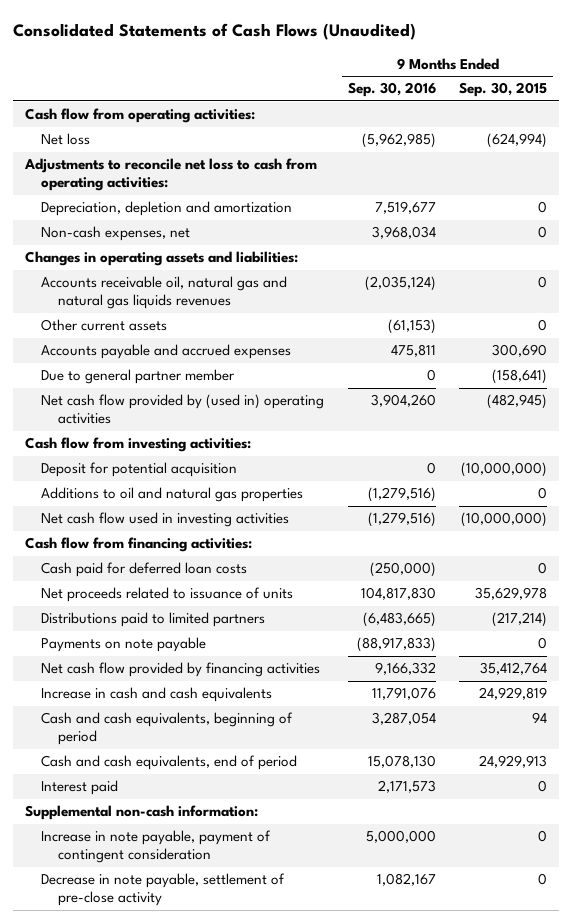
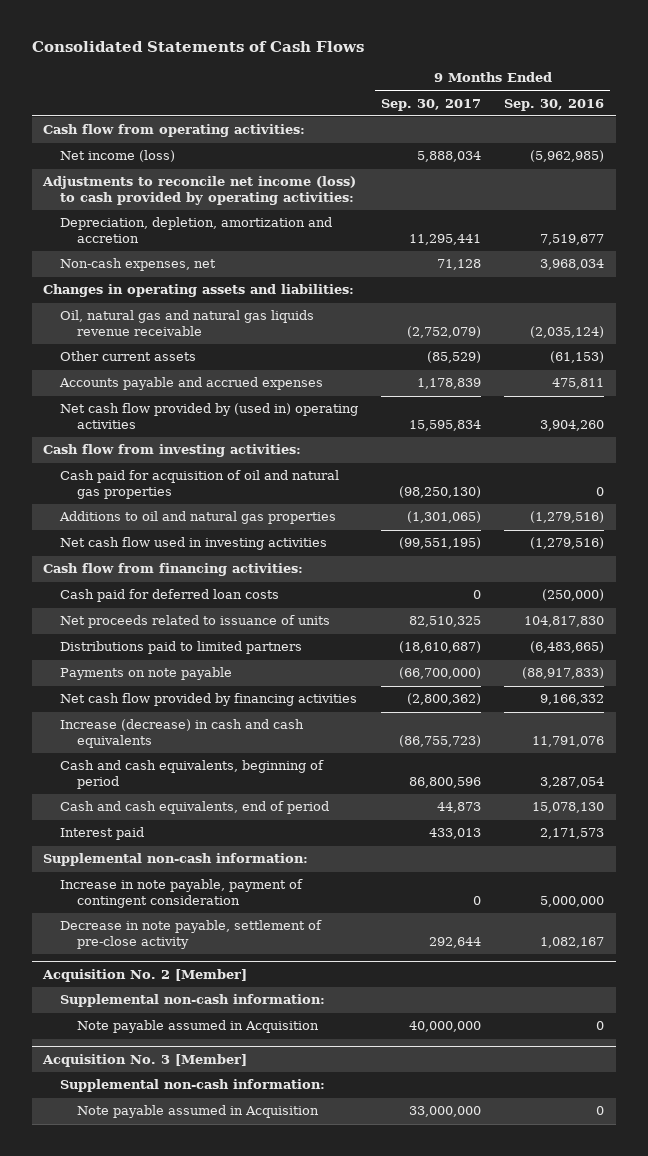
[12,23,416,41] Consolidated Statements of Cash Flows (Unaudited) -> [31,40,364,52] Consolidated Statements of Cash Flows
[459,82,548,98] Sep. 30, 2015 -> none
none -> [381,98,482,111] Sep. 30, 2017
[41,133,91,146] Net loss -> [60,150,176,163] Net income (loss)
[23,158,317,192] Adjustments to reconcile net loss to cash from operating activities: -> [42,176,357,206] Adjustments to reconcile net income (loss) to cash provided by operating activities:
[41,201,293,217] Depreciation, depletion and amortization -> [60,217,333,244] Depreciation, depletion, amortization and accretion
[41,276,288,310] Accounts receivable oil, natural gas and natural gas liquids revenues -> [60,310,315,337] Oil, natural gas and natural gas liquids revenue receivable
[41,369,236,385] Due to general partner member -> none
[41,462,238,478] Deposit for potential acquisition -> none
none -> [60,470,340,500] Cash paid for acquisition of oil and natural gas properties
[41,687,273,703] Increase in cash and cash equivalents -> [60,719,305,749] Increase (decrease) in cash and cash equivalents
none -> [42,969,248,983] Acquisition No. 2 [Member]
none -> [60,994,326,1008] Supplemental non-cash information:
none -> [76,1020,319,1034] Note payable assumed in Acquisition
none -> [42,1054,248,1068] Acquisition No. 3 [Member]
none -> [60,1079,326,1093] Supplemental non-cash information:
none -> [76,1105,319,1119] Note payable assumed in Acquisition

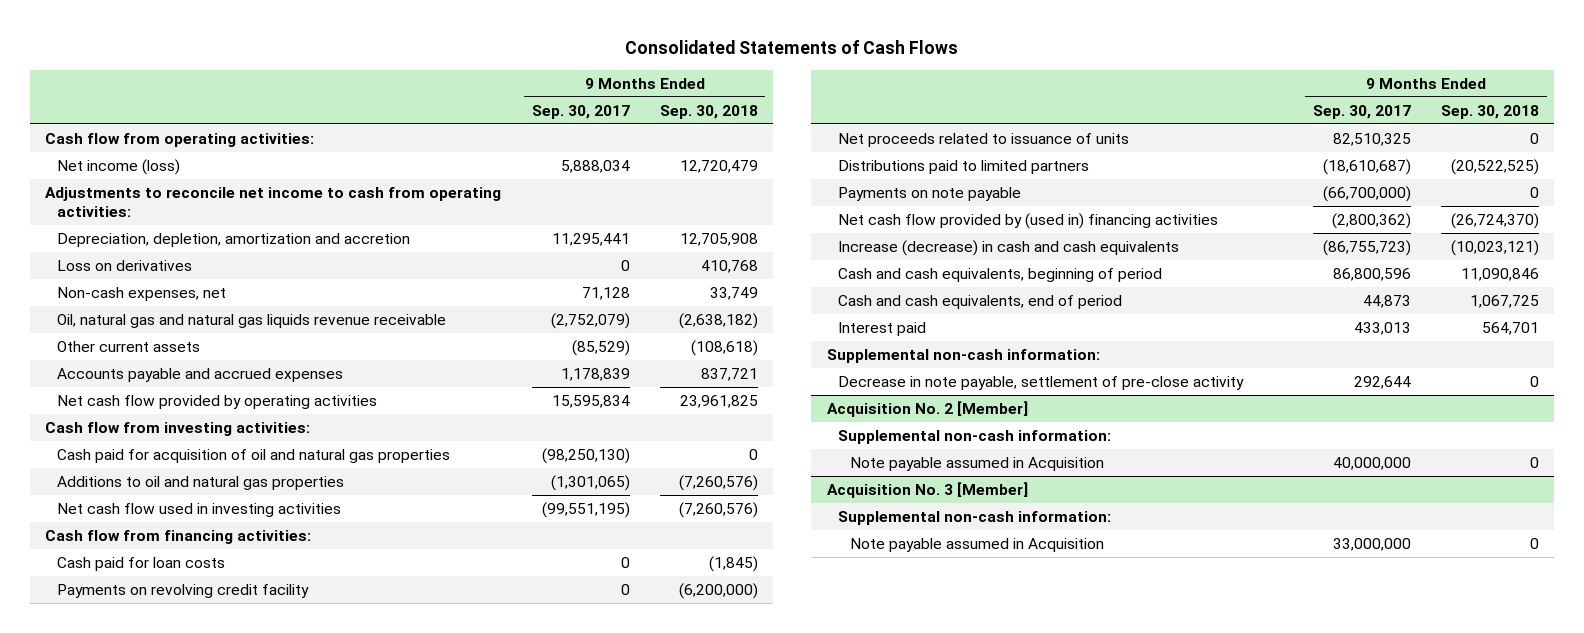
[504,98,605,111] Sep. 30, 2016 -> none
none -> [659,104,758,119] Sep. 30, 2018
[42,176,357,206] Adjustments to reconcile net income (loss) to cash provided by operating activities: -> [45,186,502,217] Adjustments to reconcile net income to cash from operating activities:
none -> [56,259,192,271] Loss on derivatives
[43,284,355,298] Changes in operating assets and liabilities: -> none
[60,403,359,430] Net cash flow provided by (used in) operating activities -> [56,394,377,409] Net cash flow provided by operating activities
[60,589,280,603] Cash paid for deferred loan costs -> [56,556,225,571] Cash paid for loan costs
none -> [56,583,309,598] Payments on revolving credit facility
[60,693,358,707] Net cash flow provided by financing activities -> [838,212,1219,229] Net cash flow provided by (used in) financing activities
[60,879,304,909] Increase in note payable, payment of contingent consideration -> none

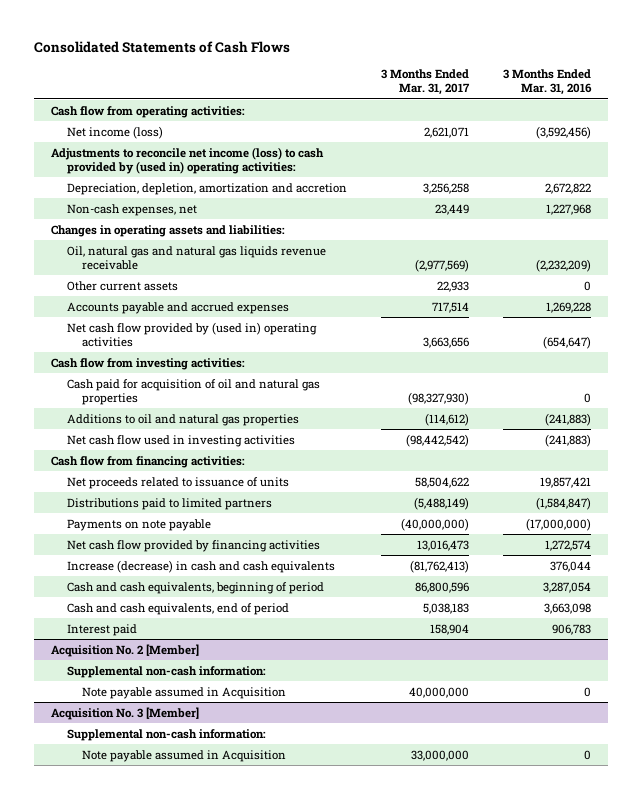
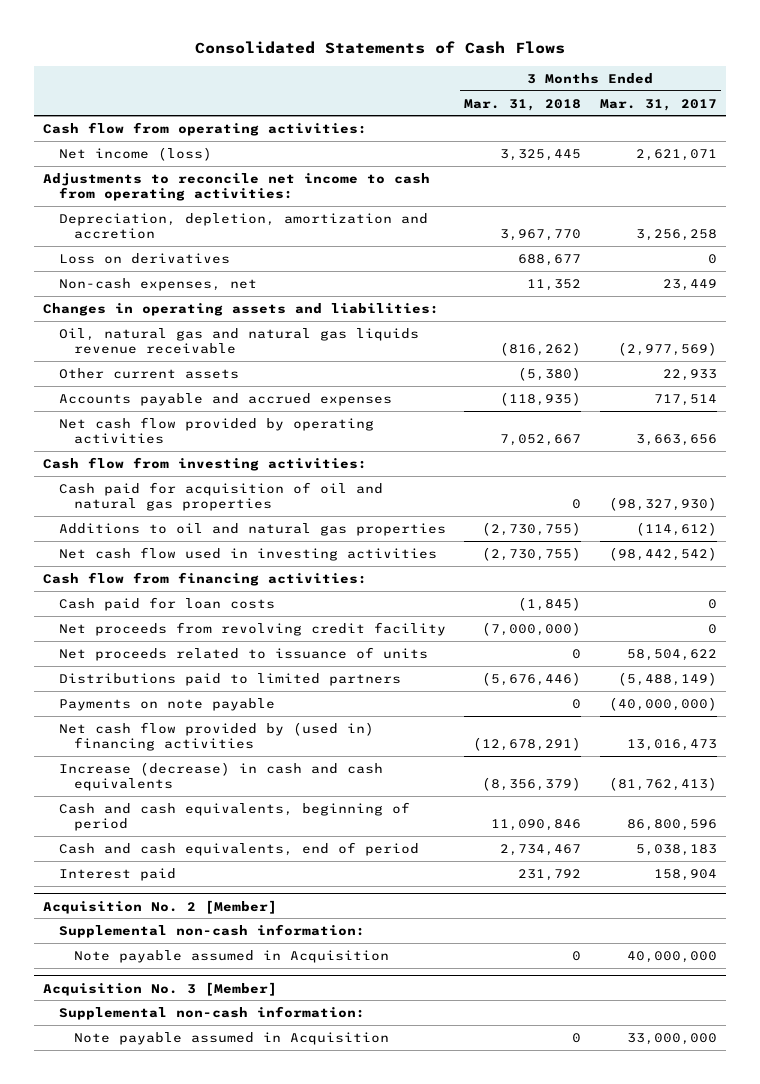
[503,69,593,95] 3 Months Ended Mar. 31, 2016 -> none
none -> [464,98,582,111] Mar. 31, 2018
[50,146,324,174] Adjustments to reconcile net income (loss) to cash provided by (used in) operating activities: -> [43,172,431,202] Adjustments to reconcile net income to cash from operating activities:
none -> [58,252,230,264] Loss on derivatives
[66,321,317,347] Net cash flow provided by (used in) operating activities -> [58,416,374,445] Net cash flow provided by operating activities
none -> [58,596,275,611] Cash paid for loan costs
none -> [58,621,446,636] Net proceeds from revolving credit facility
[66,539,320,552] Net cash flow provided by financing activities -> [58,721,374,752] Net cash flow provided by (used in) financing activities

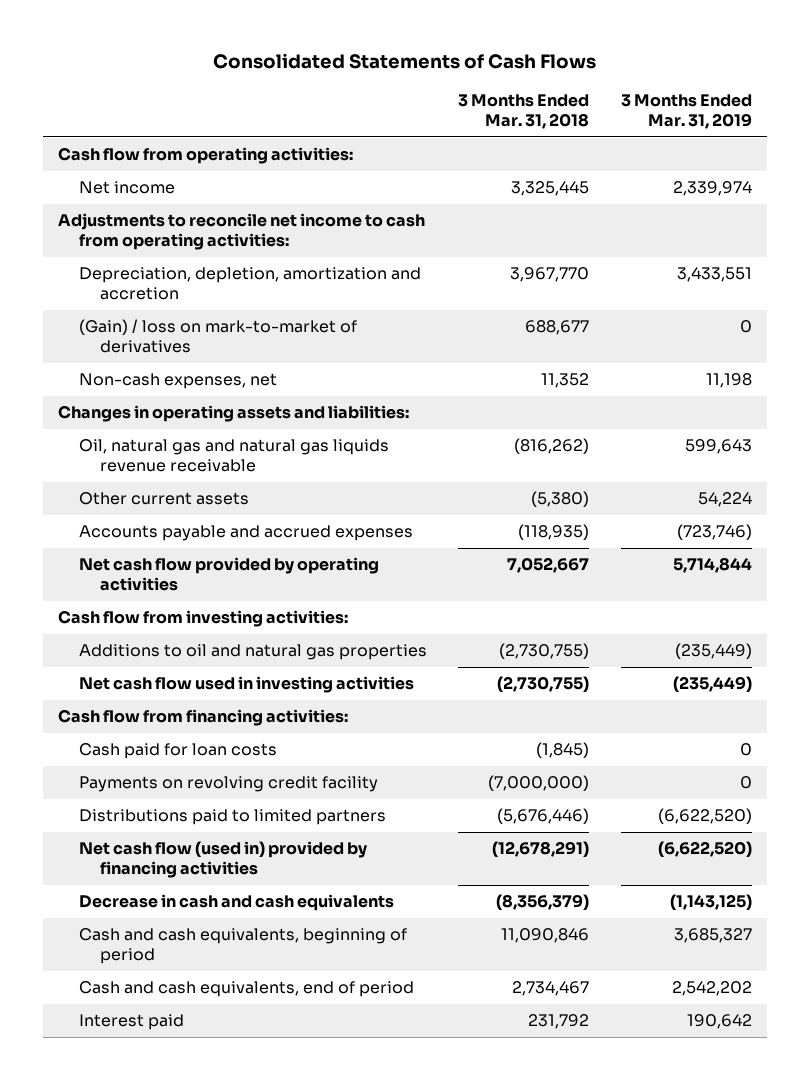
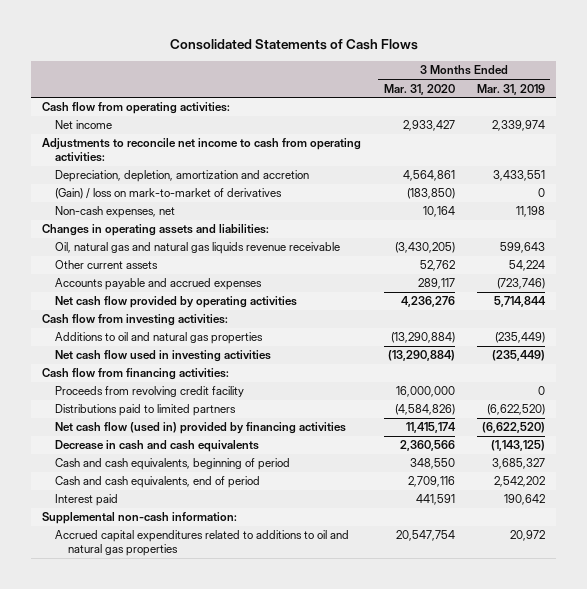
[458,93,590,130] 3 Months Ended Mar. 31, 2018 -> none
none -> [383,83,455,95] Mar. 31, 2020
[79,743,278,760] Cash paid for loan costs -> none
[79,776,379,793] Payments on revolving credit facility -> none
none -> [55,386,245,398] Proceeds from revolving credit facility
none -> [42,512,238,525] Supplemental non-cash information:
none -> [55,530,350,557] Accrued capital expenditures related to additions to oil and natural gas properties

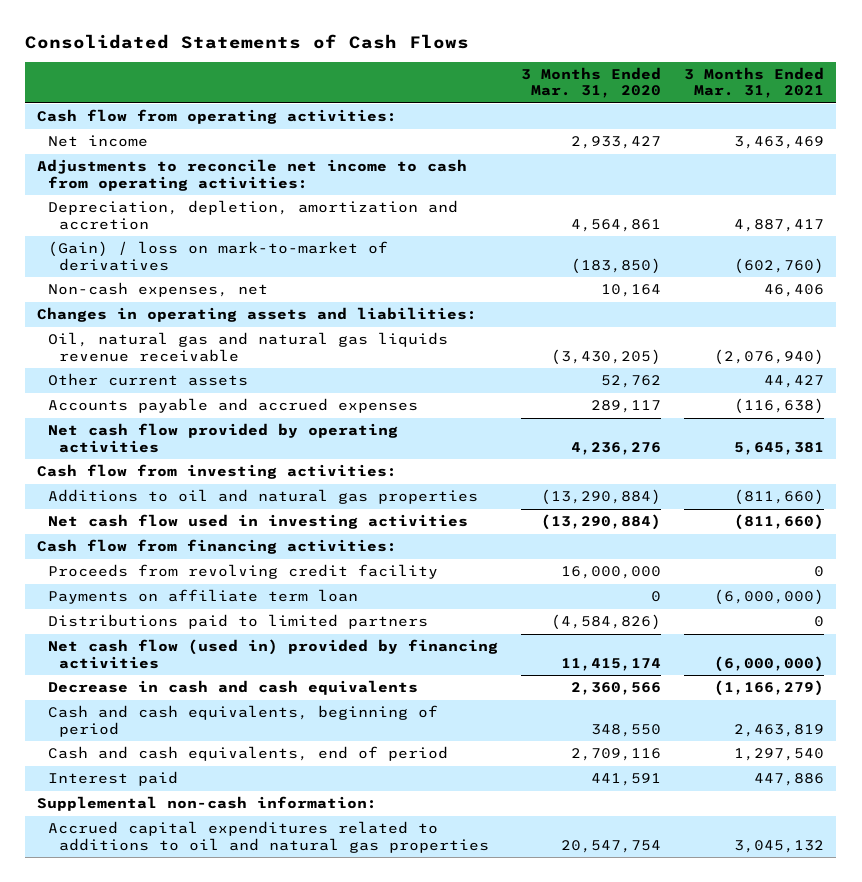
[476,83,545,95] Mar. 31, 2019 -> none
none -> [684,67,825,99] 3 Months Ended Mar. 31, 2021
none -> [47,589,358,605] Payments on affiliate term loan

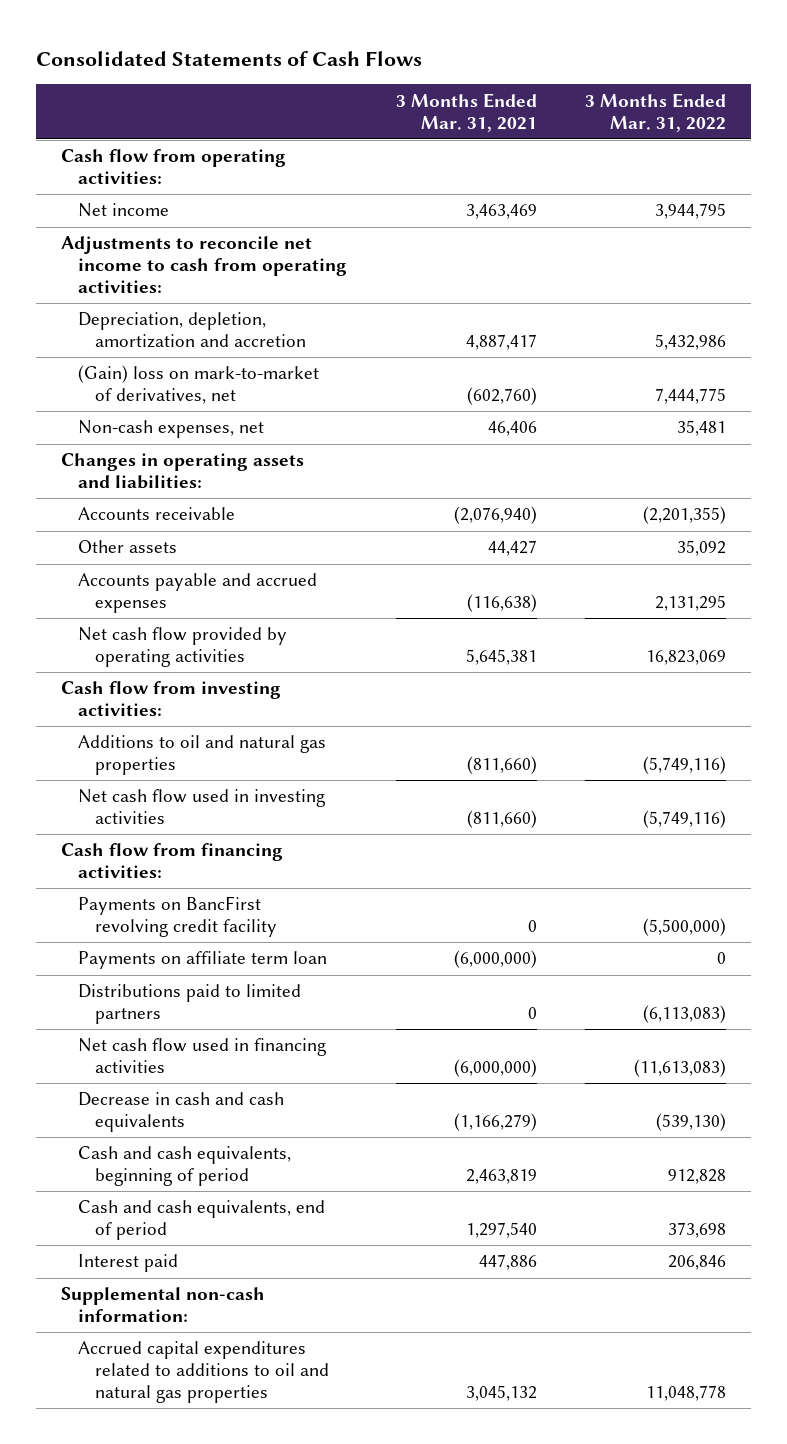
[521,67,662,99] 3 Months Ended Mar. 31, 2020 -> none
none -> [585,92,727,132] 3 Months Ended Mar. 31, 2022
[47,241,388,271] (Gain) / loss on mark-to-market of derivatives -> [78,365,320,405] (Gain) loss on mark-to-market of derivatives, net
[47,332,448,362] Oil, natural gas and natural gas liquids revenue receivable -> [78,507,236,521] Accounts receivable
[47,373,248,387] Other current assets -> [78,540,178,554] Other assets
[47,564,438,580] Proceeds from revolving credit facility -> none
none -> [78,896,278,938] Payments on BancFirst revolving credit facility
[47,639,498,669] Net cash flow (used in) provided by financing activities -> [78,1038,327,1074] Net cash flow used in financing activities

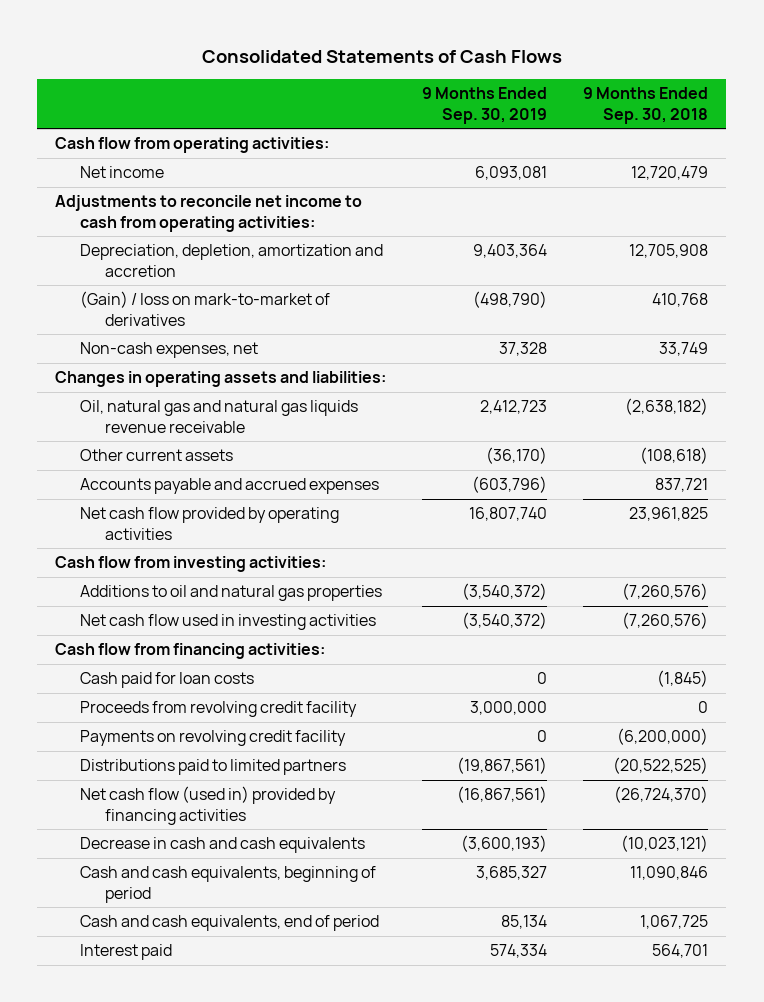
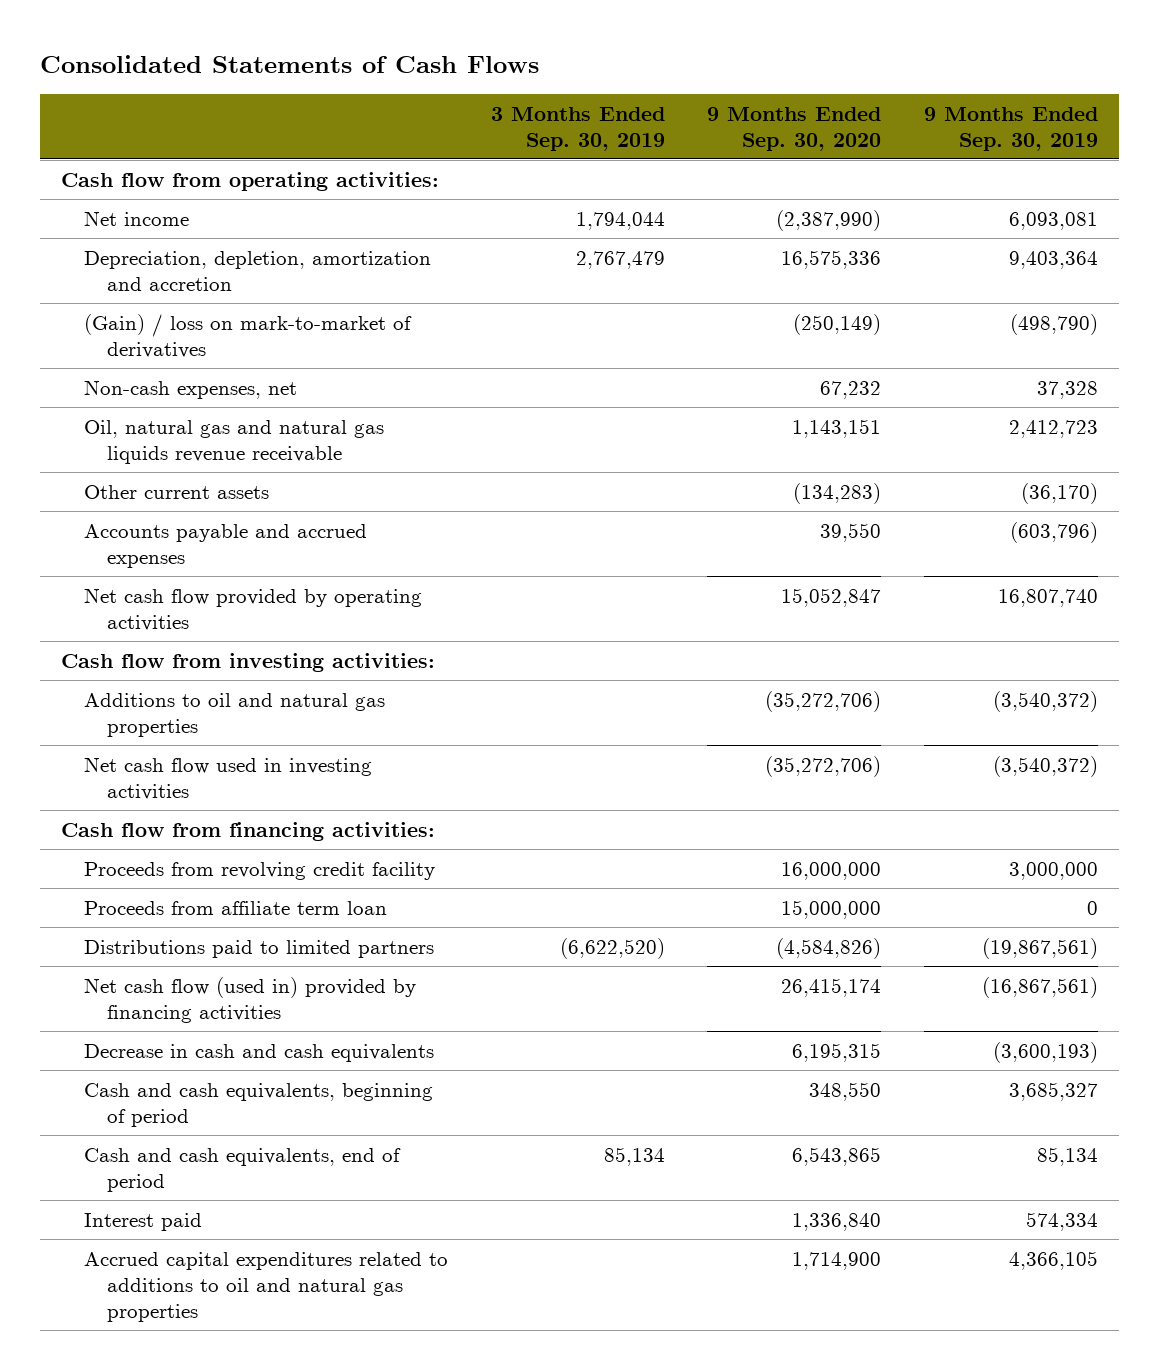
[583,87,709,124] 9 Months Ended Sep. 30, 2018 -> none
none -> [490,106,665,151] 3 Months Ended Sep. 30, 2019
none -> [707,106,882,151] 9 Months Ended Sep. 30, 2020
[55,195,363,232] Adjustments to reconcile net income to cash from operating activities: -> none
[55,371,387,388] Changes in operating assets and liabilities: -> none
[79,672,254,689] Cash paid for loan costs -> none
[79,730,346,747] Payments on revolving credit facility -> none
none -> [84,900,388,915] Proceeds from affiliate term loan
none -> [84,1251,449,1322] Accrued capital expenditures related to additions to oil and natural gas properties

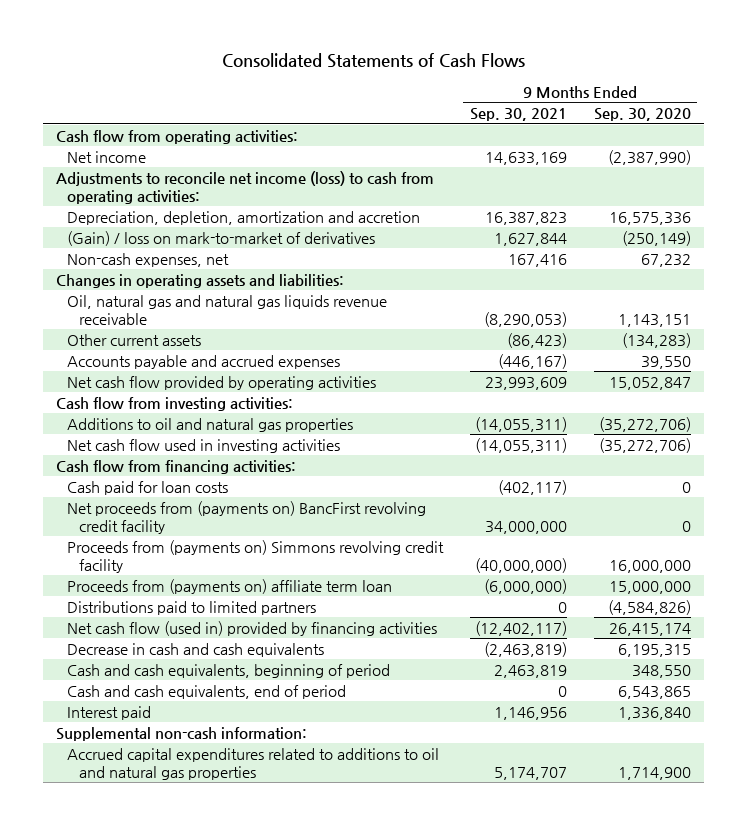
[490,106,665,151] 3 Months Ended Sep. 30, 2019 -> none
[923,106,1098,151] 9 Months Ended Sep. 30, 2019 -> none
none -> [470,108,568,122] Sep. 30, 2021
none -> [56,170,435,204] Adjustments to reconcile net income (loss) to cash from operating activities:
none -> [56,273,345,288] Changes in operating assets and liabilities:
none -> [67,480,229,495] Cash paid for loan costs
none -> [67,500,427,534] Net proceeds from (payments on) BancFirst revolving credit facility
[84,861,436,880] Proceeds from revolving credit facility -> [67,539,445,573] Proceeds from (payments on) Simmons revolving credit facility
[84,900,388,915] Proceeds from affiliate term loan -> [67,578,393,594] Proceeds from (payments on) affiliate term loan
none -> [56,726,308,741] Supplemental non-cash information:

